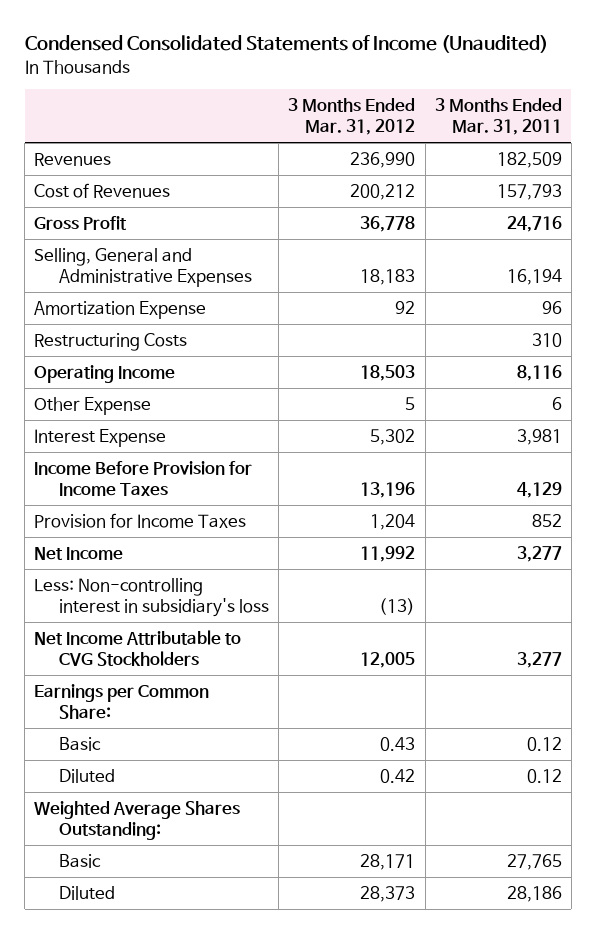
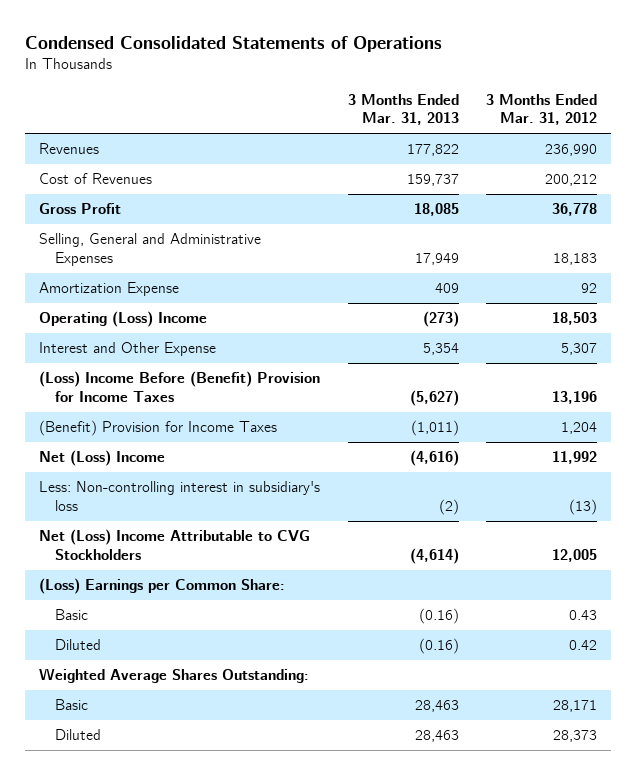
[24,35,548,54] Condensed Consolidated Statements of Income (Unaudited) -> [24,35,442,52] Condensed Consolidated Statements of Operations
[434,98,562,136] 3 Months Ended Mar. 31, 2011 -> none
none -> [347,93,459,126] 3 Months Ended Mar. 31, 2013
[34,333,188,352] Restructuring Costs -> none
[34,397,152,416] Other Expense -> none
[34,365,176,384] Operating Income -> [38,311,207,328] Operating (Loss) Income
[34,429,167,448] Interest Expense -> [38,342,216,357] Interest and Other Expense
[370,429,416,446] 5,302 -> [561,343,598,356] 5,307
[34,461,253,497] Income Before Provision for Income Taxes -> [38,371,320,403] (Loss) Income Before (Benefit) Provision for Income Taxes
[34,513,247,529] Provision for Income Taxes -> [38,420,277,437] (Benefit) Provision for Income Taxes
[34,547,124,561] Net Income -> [38,450,165,467] Net (Loss) Income
[34,630,242,667] Net Income Attributable to CVG Stockholders -> [38,529,310,561] Net (Loss) Income Attributable to CVG Stockholders
[34,684,210,720] Earnings per Common Share: -> [38,578,285,595] (Loss) Earnings per Common Share:

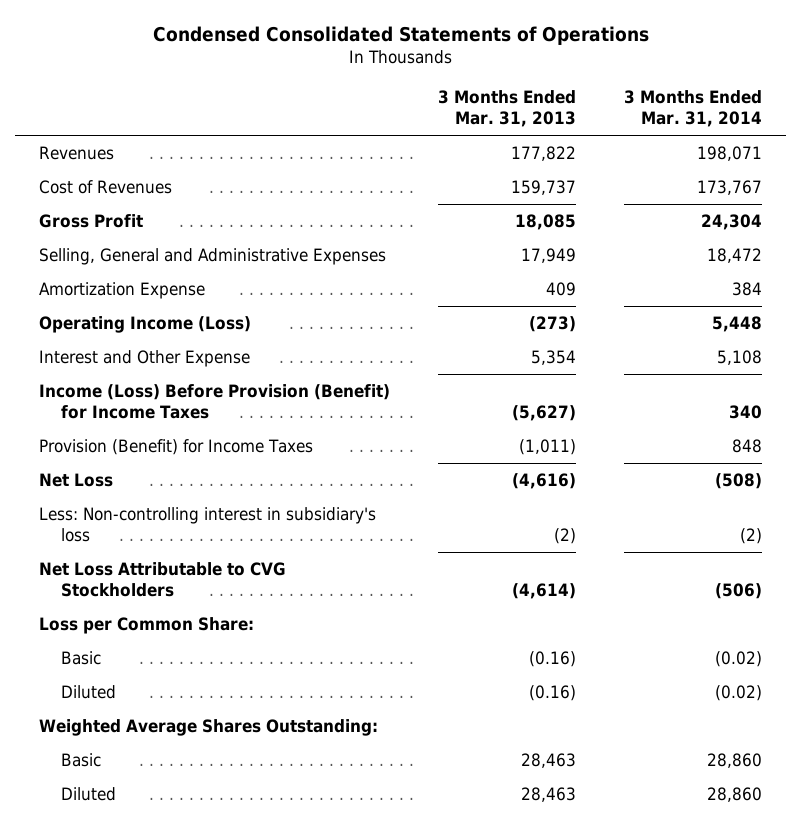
[486,93,598,126] 3 Months Ended Mar. 31, 2012 -> none
none -> [624,89,763,128] 3 Months Ended Mar. 31, 2014
[38,311,207,328] Operating (Loss) Income -> [39,316,252,334] Operating Income (Loss)
[38,371,320,403] (Loss) Income Before (Benefit) Provision for Income Taxes -> [39,384,391,420] Income (Loss) Before Provision (Benefit) for Income Taxes
[38,420,277,437] (Benefit) Provision for Income Taxes -> [39,439,314,456] Provision (Benefit) for Income Taxes
[38,450,165,467] Net (Loss) Income -> [39,473,114,488] Net Loss
[38,529,310,561] Net (Loss) Income Attributable to CVG Stockholders -> [39,562,287,598] Net Loss Attributable to CVG Stockholders
[38,578,285,595] (Loss) Earnings per Common Share: -> [39,617,255,635] Loss per Common Share:

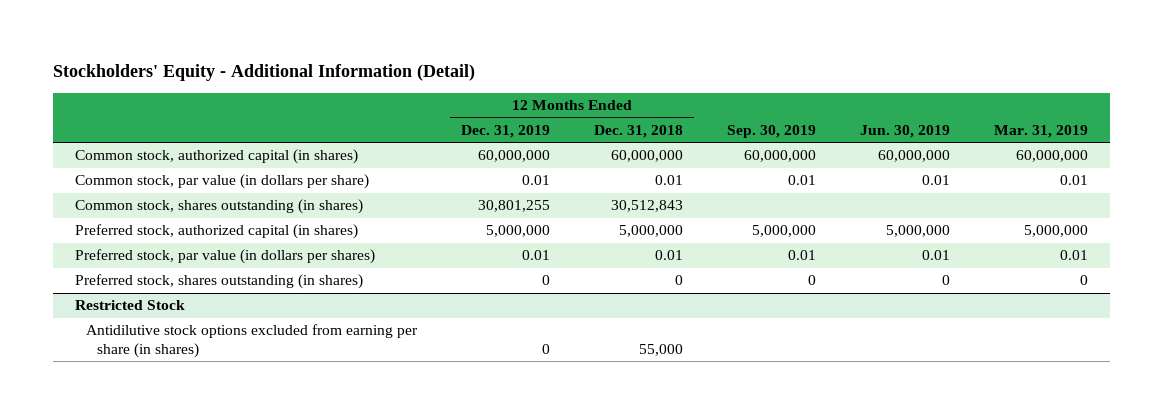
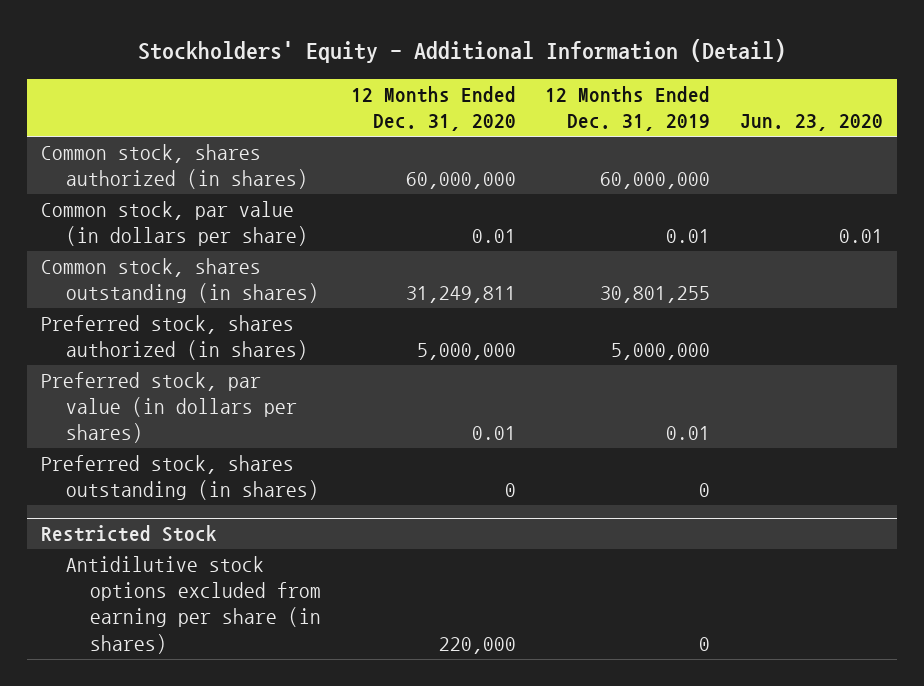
[594,125,684,139] Dec. 31, 2018 -> none
[727,125,817,139] Sep. 30, 2019 -> none
[860,125,951,139] Jun. 30, 2019 -> none
[994,125,1089,139] Mar. 31, 2019 -> none
none -> [350,86,516,132] 12 Months Ended Dec. 31, 2020
none -> [739,114,883,132] Jun. 23, 2020
[75,149,359,165] Common stock, authorized capital (in shares) -> [41,144,308,190] Common stock, shares authorized (in shares)
[75,224,359,240] Preferred stock, authorized capital (in shares) -> [41,315,308,361] Preferred stock, shares authorized (in shares)

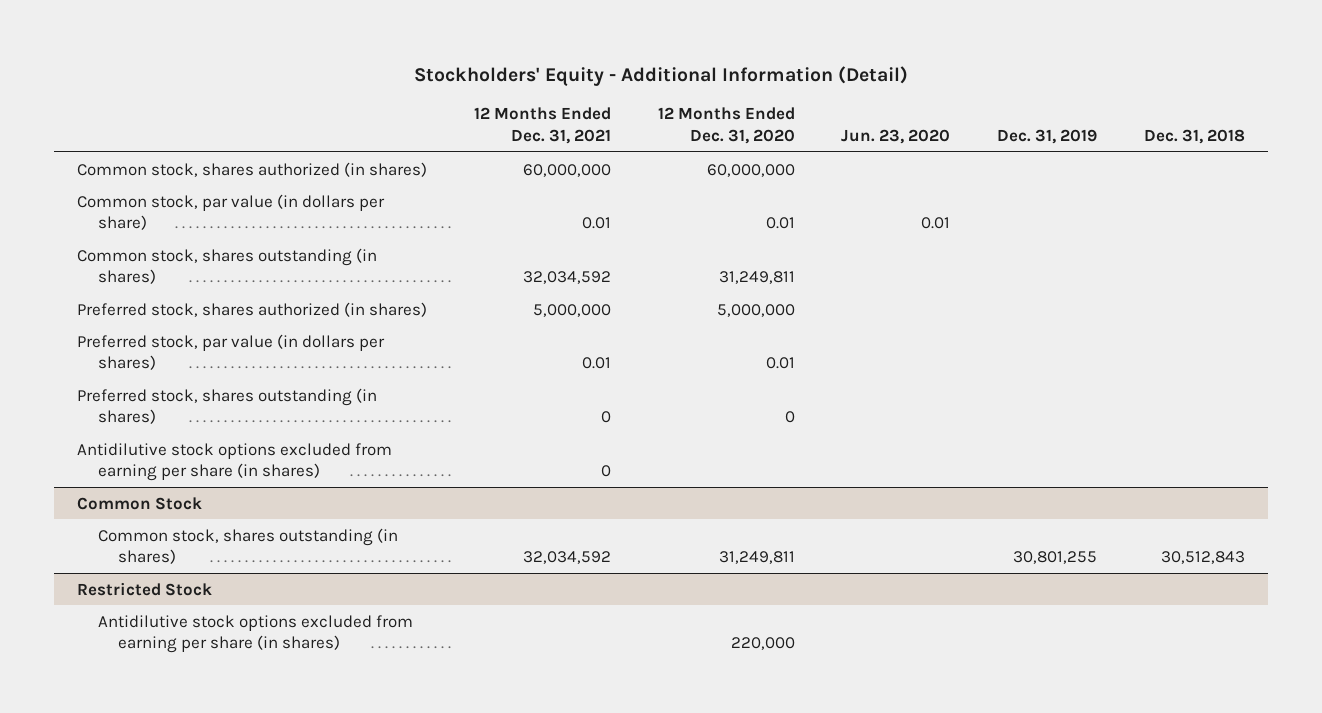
[545,86,711,132] 12 Months Ended Dec. 31, 2019 -> none
none -> [474,107,612,144] 12 Months Ended Dec. 31, 2021
none -> [997,128,1098,144] Dec. 31, 2019
none -> [1143,128,1245,144] Dec. 31, 2018
none -> [77,442,393,482] Antidilutive stock options excluded from earning per share (in shares)
none -> [77,496,203,510] Common Stock
none -> [97,527,398,565] Common stock, shares outstanding (in shares)

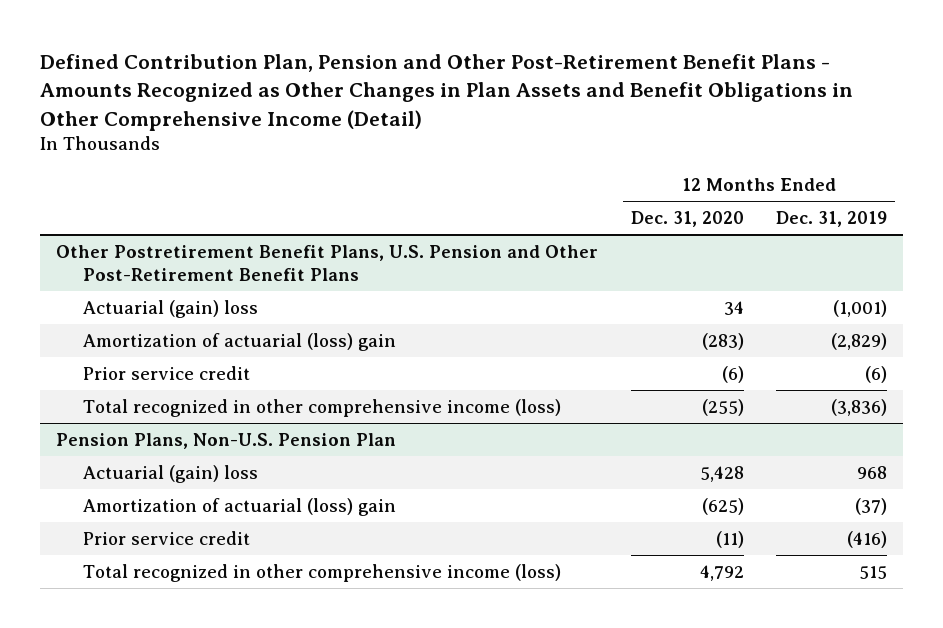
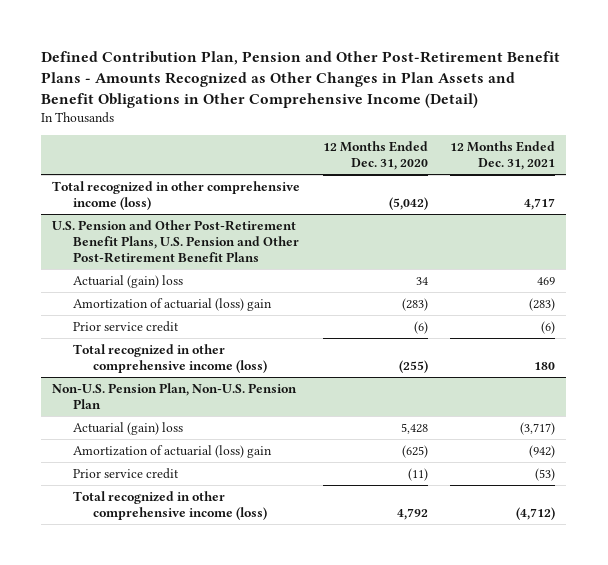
[775,211,887,228] Dec. 31, 2019 -> none
none -> [450,140,556,171] 12 Months Ended Dec. 31, 2021
none -> [52,180,301,211] Total recognized in other comprehensive income (loss)
[56,244,599,281] Other Postretirement Benefit Plans, U.S. Pension and Other Post-Retirement Benefit Plans -> [52,219,299,264] U.S. Pension and Other Post-Retirement Benefit Plans, U.S. Pension and Other Post-Retirement Benefit Plans
[56,432,397,449] Pension Plans, Non-U.S. Pension Plan -> [52,382,298,410] Non-U.S. Pension Plan, Non-U.S. Pension Plan

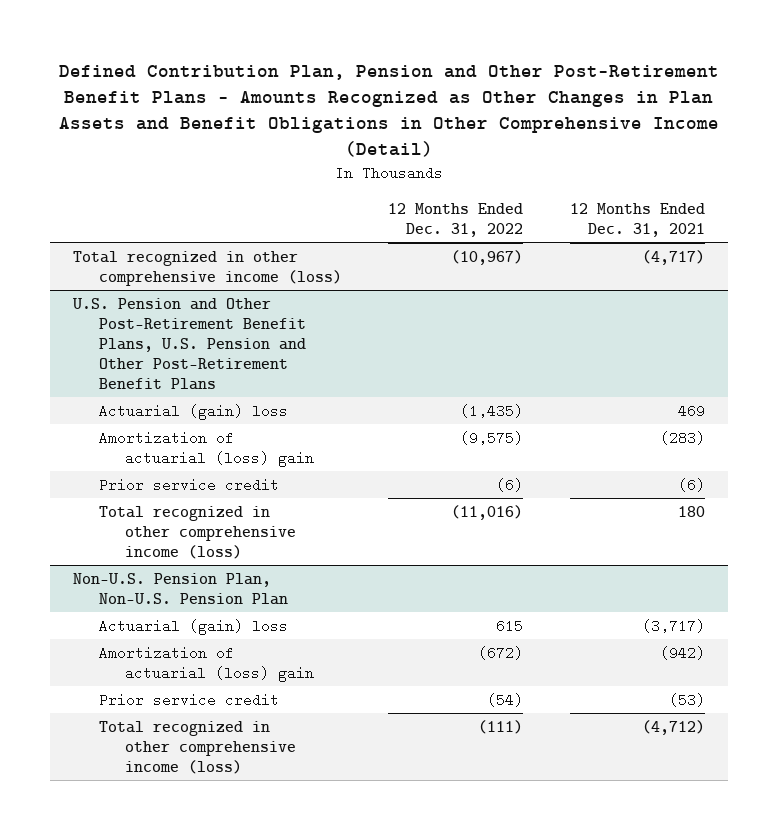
[322,140,428,171] 12 Months Ended Dec. 31, 2020 -> none
none -> [388,202,524,237] 12 Months Ended Dec. 31, 2022
[524,198,556,211] 4,717 -> [641,249,705,265] (4,717)

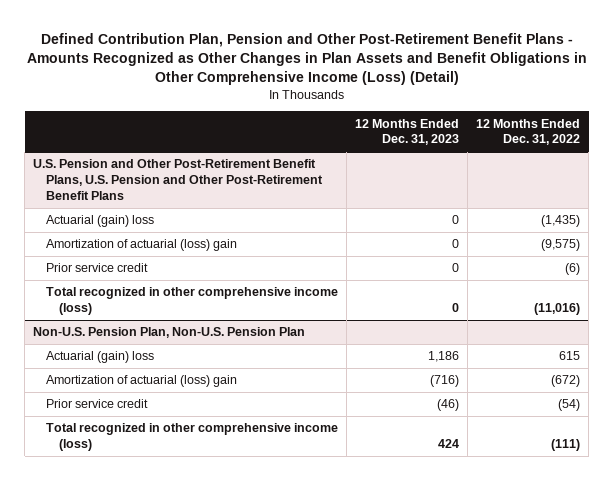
[59,64,720,158] Defined Contribution Plan, Pension and Other Post-Retirement Benefit Plans - Amounts Recognized as Other Changes in Plan Assets and Benefit Obligations in Other Comprehensive Income (Detail) -> [26,33,587,86] Defined Contribution Plan, Pension and Other Post-Retirement Benefit Plans - Amounts Recognized as Other Changes in Plan Assets and Benefit Obligations in Other Comprehensive Income (Loss) (Detail)
[569,202,705,237] 12 Months Ended Dec. 31, 2021 -> none
none -> [355,118,460,146] 12 Months Ended Dec. 31, 2023
[73,250,342,286] Total recognized in other comprehensive income (loss) -> none

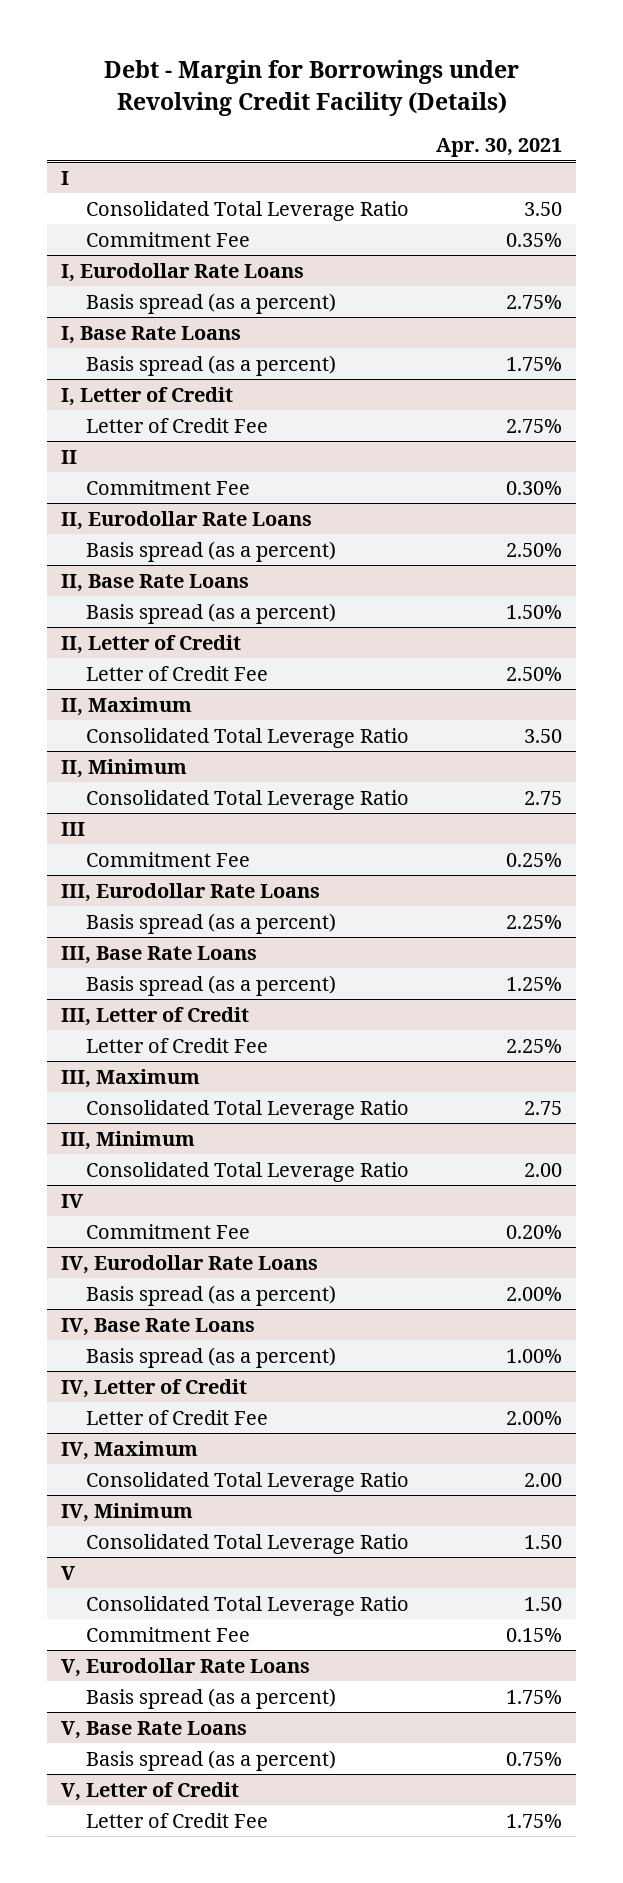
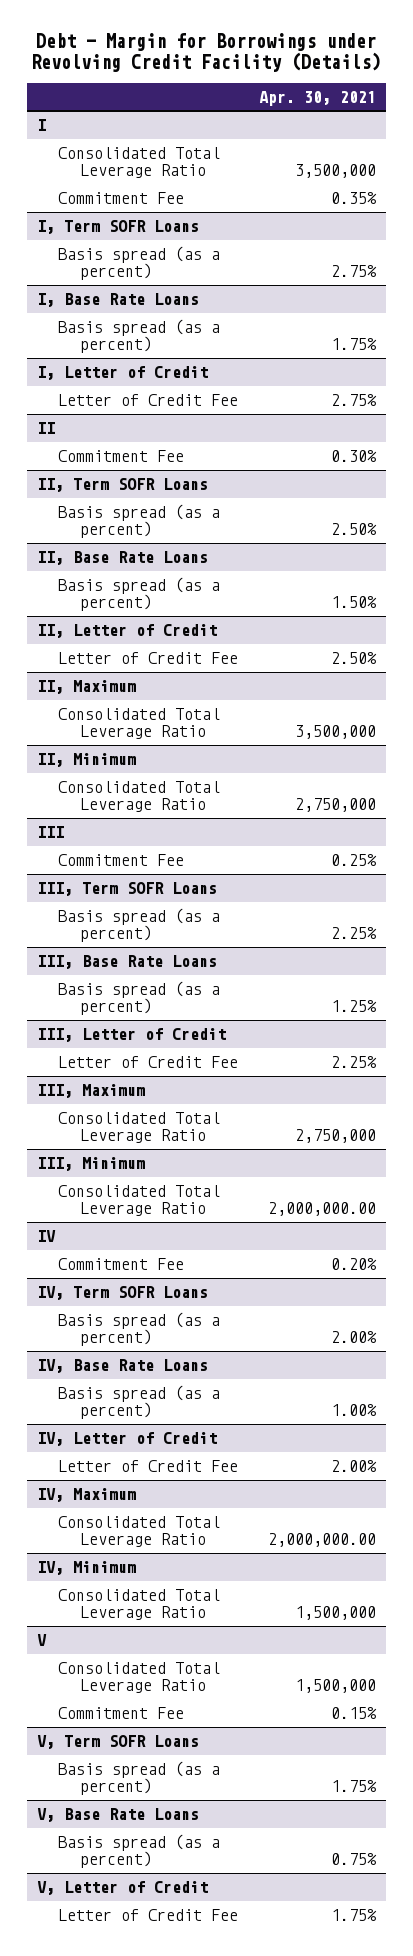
[524,201,563,216] 3.50 -> [294,164,376,179] 3,500,000
[60,262,304,282] I, Eurodollar Rate Loans -> none
none -> [37,220,200,235] I, Term SOFR Loans
[60,510,312,530] II, Eurodollar Rate Loans -> none
none -> [37,478,209,493] II, Term SOFR Loans
[524,728,563,743] 3.50 -> [294,725,376,740] 3,500,000
[524,790,563,805] 2.75 -> [294,798,376,813] 2,750,000
[60,882,320,902] III, Eurodollar Rate Loans -> none
none -> [37,882,218,897] III, Term SOFR Loans
[524,1100,563,1115] 2.75 -> [294,1129,376,1144] 2,750,000
[524,1162,563,1177] 2.00 -> [267,1202,376,1217] 2,000,000.00
[60,1254,318,1274] IV, Eurodollar Rate Loans -> none
none -> [37,1286,209,1301] IV, Term SOFR Loans
[524,1472,563,1487] 2.00 -> [267,1533,376,1548] 2,000,000.00
[524,1534,563,1549] 1.50 -> [294,1606,376,1621] 1,500,000
[524,1596,563,1611] 1.50 -> [294,1679,376,1694] 1,500,000
[60,1657,310,1677] V, Eurodollar Rate Loans -> none
none -> [37,1735,200,1750] V, Term SOFR Loans

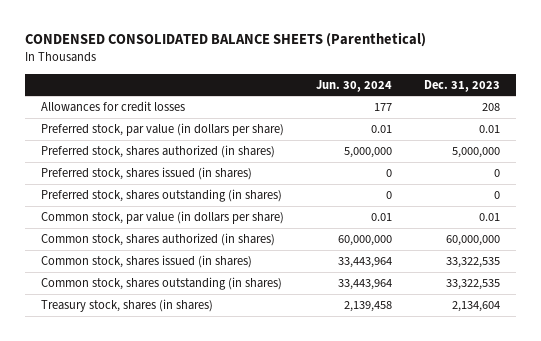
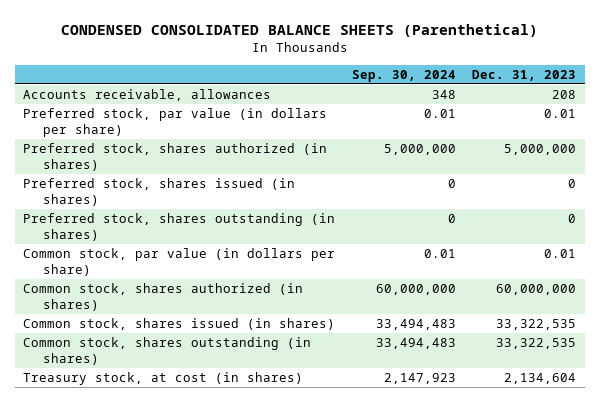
[315,79,392,92] Jun. 30, 2024 -> none
none -> [351,69,456,82] Sep. 30, 2024
[40,100,185,112] Allowances for credit losses -> [23,89,272,102] Accounts receivable, allowances
[40,298,213,312] Treasury stock, shares (in shares) -> [23,372,304,386] Treasury stock, at cost (in shares)

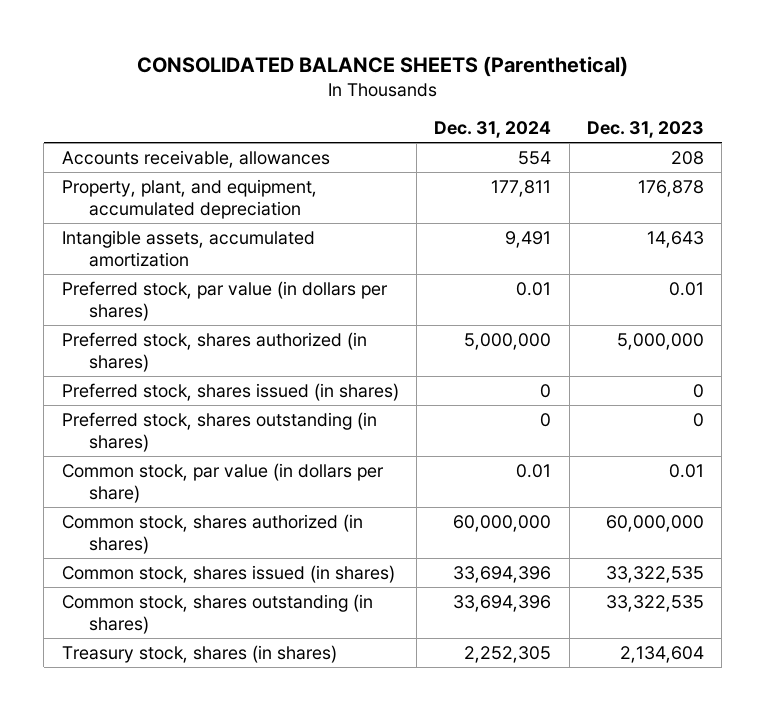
[60,23,538,37] CONDENSED CONSOLIDATED BALANCE SHEETS (Parenthetical) -> [136,55,628,77] CONSOLIDATED BALANCE SHEETS (Parenthetical)
[351,69,456,82] Sep. 30, 2024 -> none
none -> [434,121,552,139] Dec. 31, 2024
none -> [61,178,317,219] Property, plant, and equipment, accumulated depreciation
none -> [61,229,315,267] Intangible assets, accumulated amortization
[23,108,328,137] Preferred stock, par value (in dollars per share) -> [61,280,388,321] Preferred stock, par value (in dollars per shares)
[23,372,304,386] Treasury stock, at cost (in shares) -> [61,644,337,663] Treasury stock, shares (in shares)

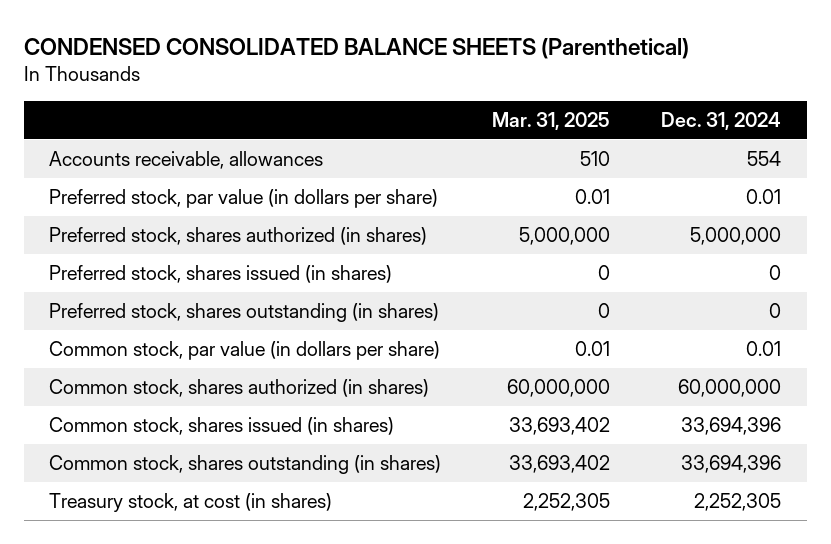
[136,55,628,77] CONSOLIDATED BALANCE SHEETS (Parenthetical) -> [23,37,689,59] CONDENSED CONSOLIDATED BALANCE SHEETS (Parenthetical)
[586,121,704,139] Dec. 31, 2023 -> none
none -> [492,111,611,130] Mar. 31, 2025
[61,178,317,219] Property, plant, and equipment, accumulated depreciation -> none
[61,229,315,267] Intangible assets, accumulated amortization -> none
[61,280,388,321] Preferred stock, par value (in dollars per shares) -> [49,189,439,209] Preferred stock, par value (in dollars per share)
[61,644,337,663] Treasury stock, shares (in shares) -> [49,493,333,513] Treasury stock, at cost (in shares)

